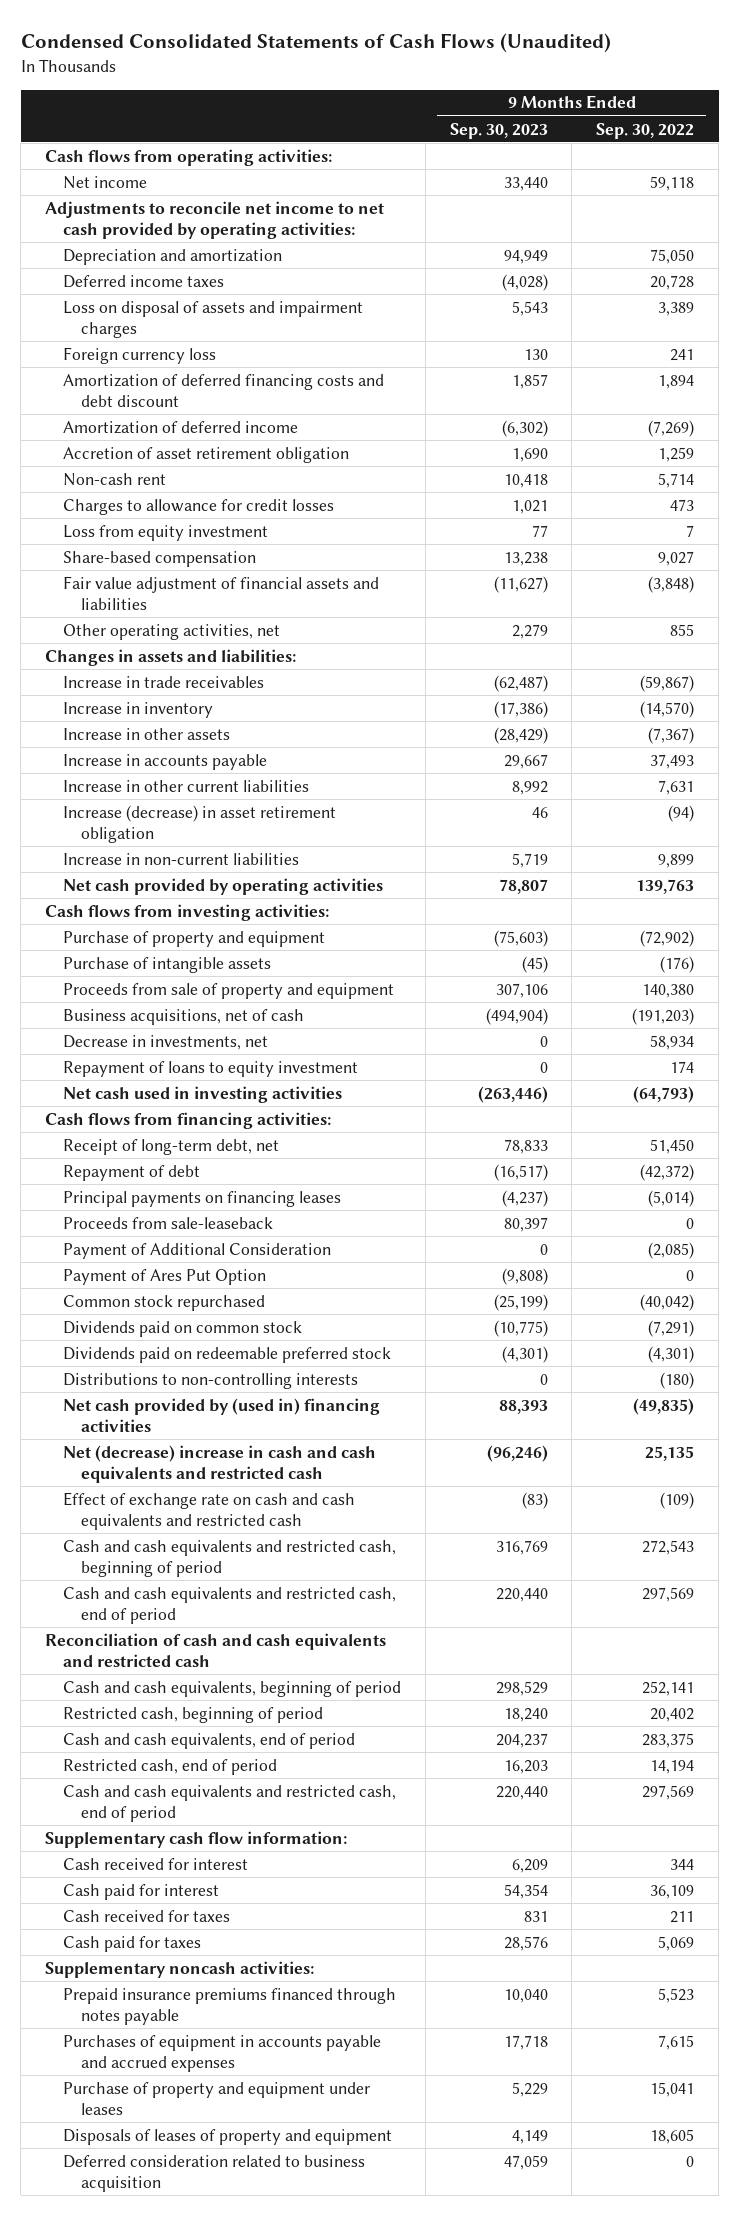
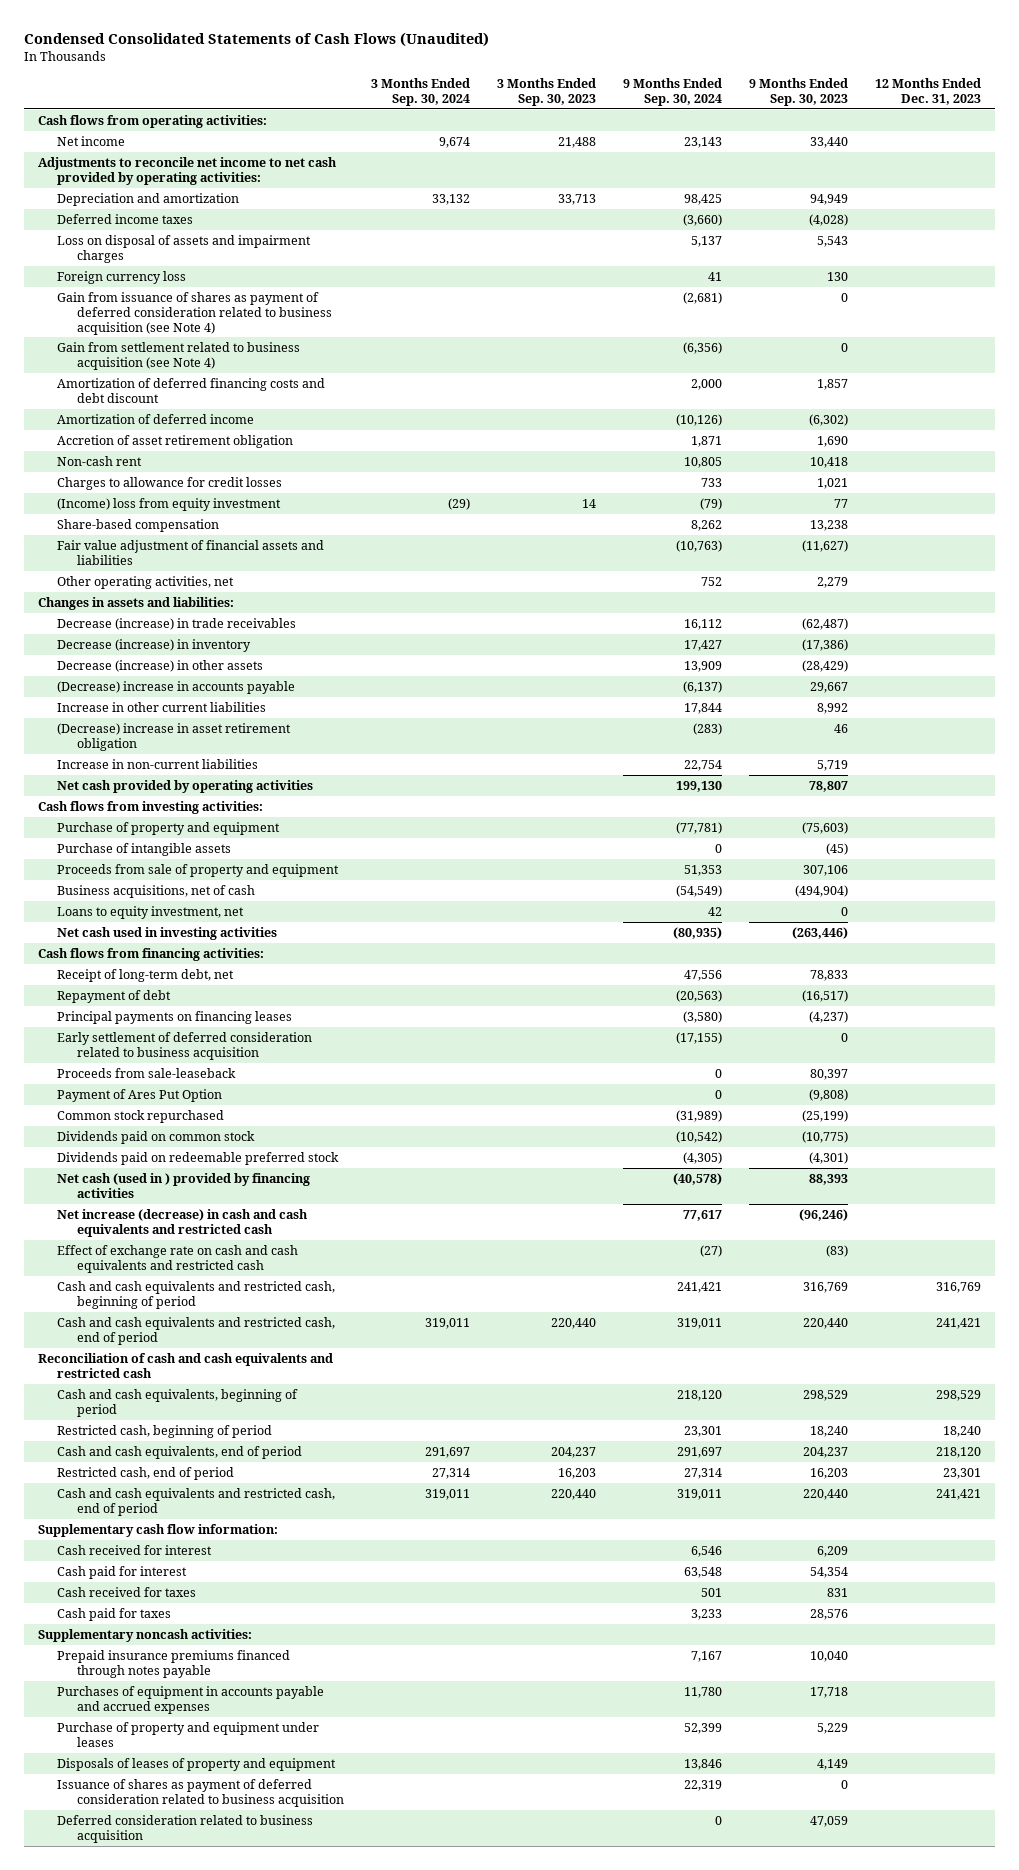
[596,122,695,139] Sep. 30, 2022 -> none
none -> [371,78,471,107] 3 Months Ended Sep. 30, 2024
none -> [497,78,597,107] 3 Months Ended Sep. 30, 2023
none -> [623,78,723,107] 9 Months Ended Sep. 30, 2024
none -> [875,78,982,106] 12 Months Ended Dec. 31, 2023
none -> [57,291,332,335] Gain from issuance of shares as payment of deferred consideration related to business acquisition (see Note 4)
none -> [57,341,301,370] Gain from settlement related to business acquisition (see Note 4)
[62,524,268,541] Loss from equity investment -> [57,497,282,511] (Income) loss from equity investment
[62,675,264,688] Increase in trade receivables -> [57,617,297,630] Decrease (increase) in trade receivables
[62,701,213,718] Increase in inventory -> [57,638,252,652] Decrease (increase) in inventory
[62,727,230,740] Increase in other assets -> [57,659,264,672] Decrease (increase) in other assets
[62,753,267,770] Increase in accounts payable -> [57,680,296,694] (Decrease) increase in accounts payable
[62,804,336,843] Increase (decrease) in asset retirement obligation -> [57,722,292,751] (Decrease) increase in asset retirement obligation
[62,1034,268,1050] Decrease in investments, net -> none
[62,1060,358,1077] Repayment of loans to equity investment -> [57,905,245,919] Loans to equity investment, net
none -> [57,1031,313,1060] Early settlement of deferred consideration related to business acquisition
[62,1242,331,1259] Payment of Additional Consideration -> none
[62,1372,358,1389] Distributions to non-controlling interests -> none
[62,1397,380,1432] Net cash provided by (used in) financing activities -> [57,1172,311,1198] Net cash (used in ) provided by financing activities
[62,1444,376,1483] Net (decrease) increase in cash and cash equivalents and restricted cash -> [57,1208,309,1237] Net increase (decrease) in cash and cash equivalents and restricted cash
none -> [57,1778,344,1807] Issuance of shares as payment of deferred consideration related to business acquisition

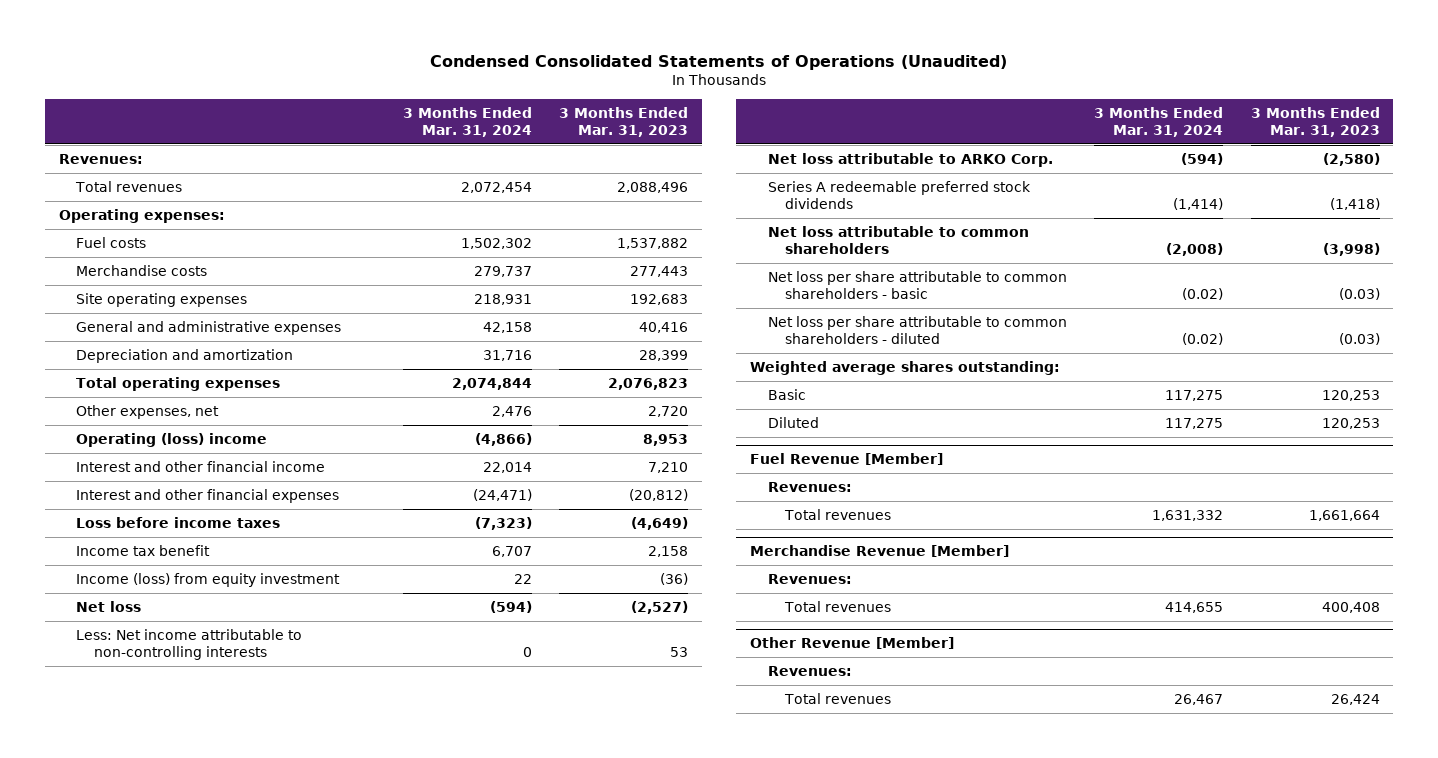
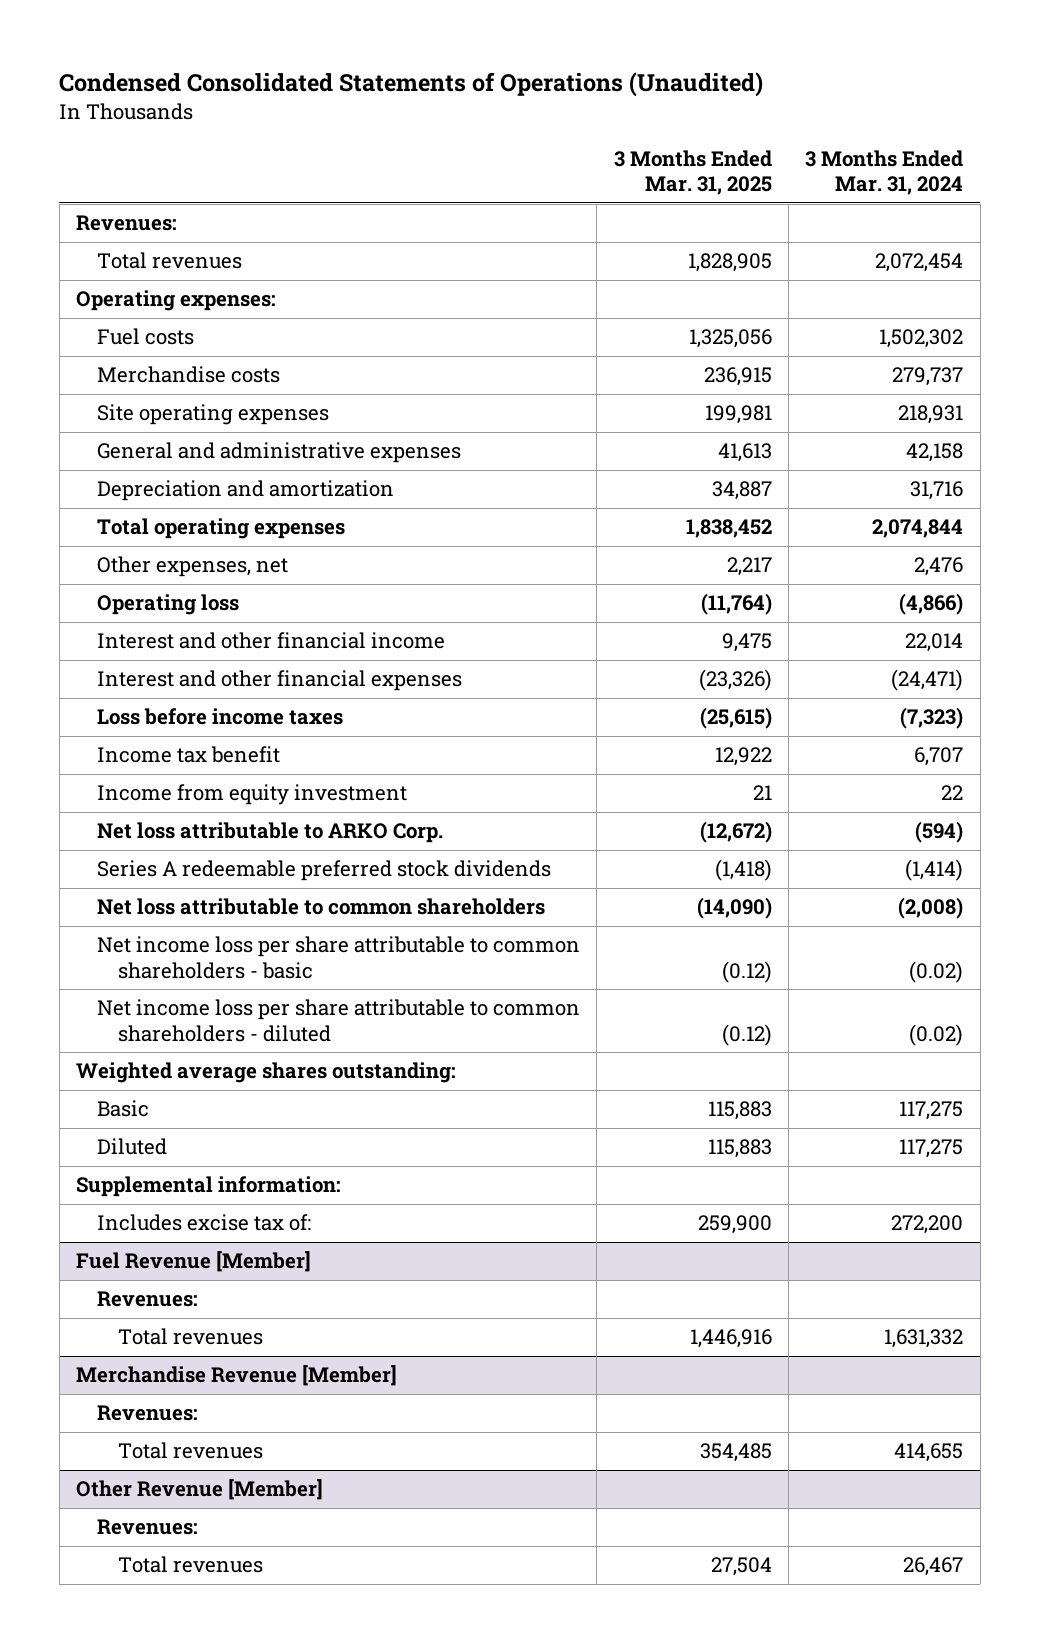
[559,106,689,138] 3 Months Ended Mar. 31, 2023 -> none
none -> [613,149,772,196] 3 Months Ended Mar. 31, 2025
[76,432,268,447] Operating (loss) income -> [97,594,240,616] Operating loss
[76,600,142,612] Net loss -> none
[76,628,303,660] Less: Net income attributable to non-controlling interests -> none
[76,572,341,587] Income (loss) from equity investment -> [97,784,408,806] Income from equity investment
[767,270,1067,299] Net loss per share attributable to common shareholders - basic -> [97,936,581,979] Net income loss per share attributable to common shareholders - basic
[767,315,1067,344] Net loss per share attributable to common shareholders - diluted -> [97,999,581,1042] Net income loss per share attributable to common shareholders - diluted
none -> [75,1176,341,1198] Supplemental information:
none -> [97,1214,312,1232] Includes excise tax of:

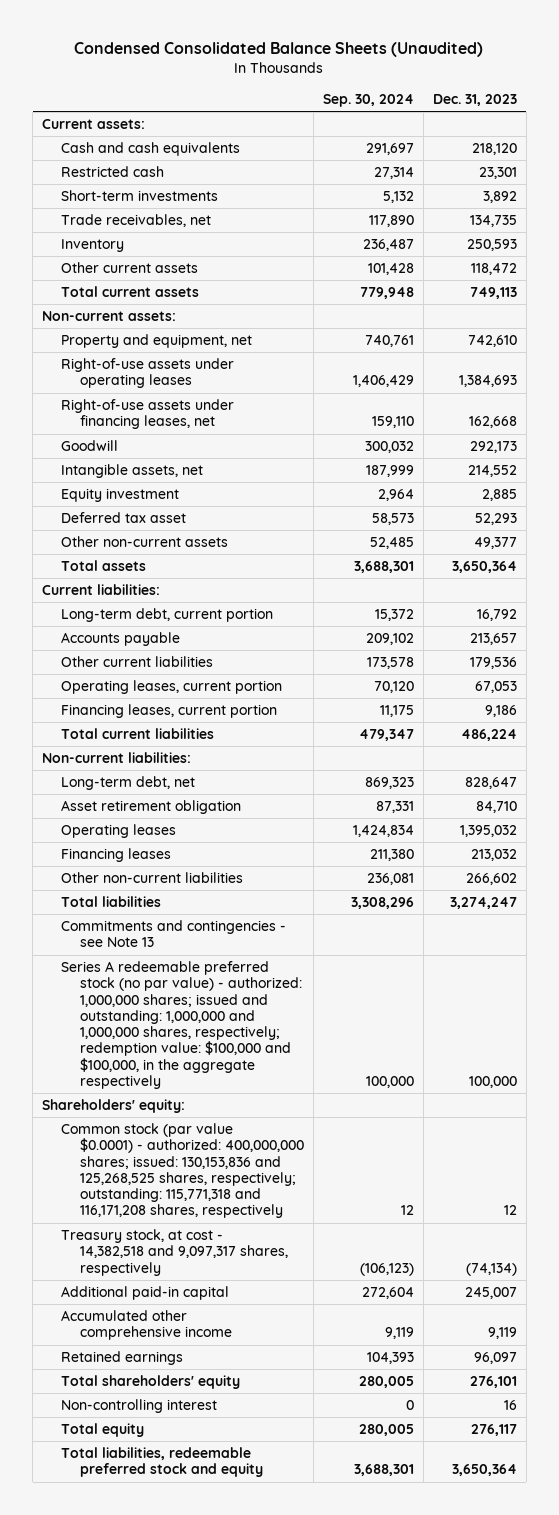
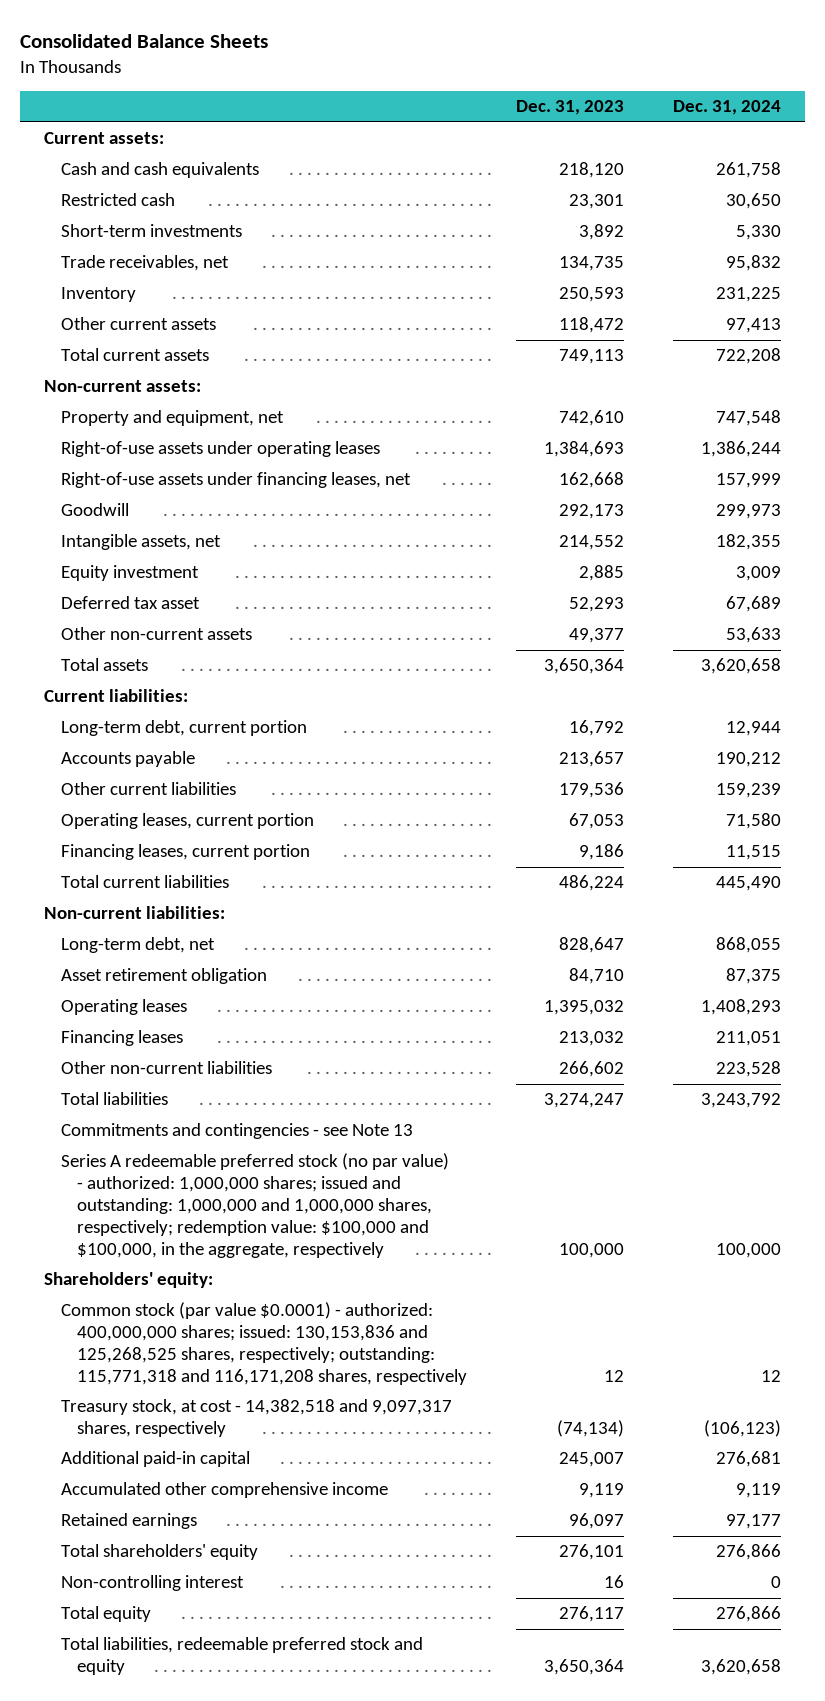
[74,42,484,58] Condensed Consolidated Balance Sheets (Unaudited) -> [19,34,268,49] Consolidated Balance Sheets
[323,94,415,108] Sep. 30, 2024 -> none
none -> [673,100,782,116] Dec. 31, 2024
[61,961,303,1089] Series A redeemable preferred stock (no par value) - authorized: 1,000,000 shares; issued and outstanding: 1,000,000 and 1,000,000 shares, respectively; redemption value: $100,000 and $100,000, in the aggregate respectively -> [60,1153,449,1258] Series A redeemable preferred stock (no par value) - authorized: 1,000,000 shares; issued and outstanding: 1,000,000 and 1,000,000 shares, respectively; redemption value: $100,000 and $100,000, in the aggregate, respectively

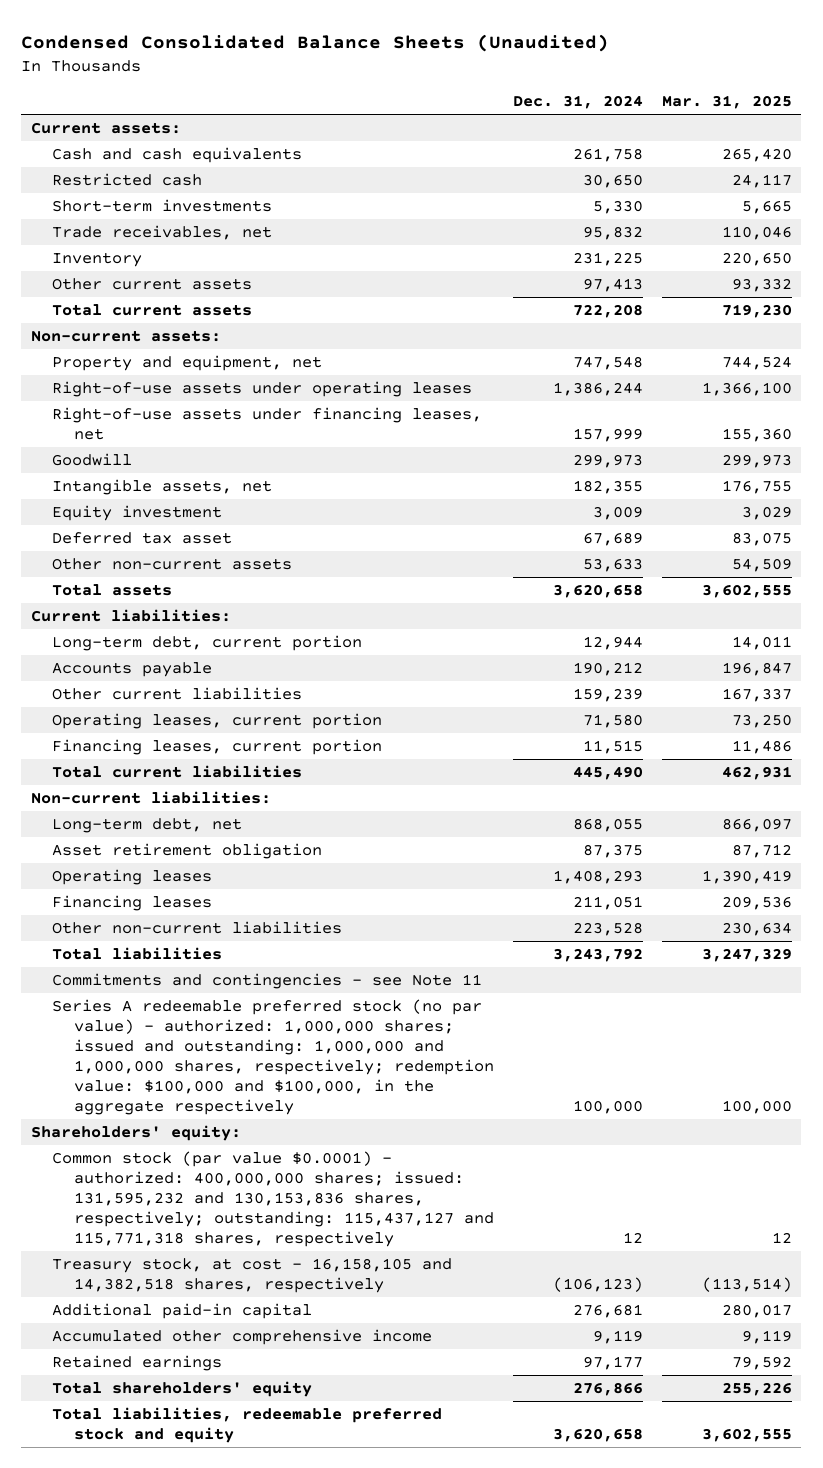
[19,34,268,49] Consolidated Balance Sheets -> [21,34,610,53] Condensed Consolidated Balance Sheets (Unaudited)
[516,100,625,116] Dec. 31, 2023 -> none
none -> [661,95,792,110] Mar. 31, 2025
[60,1123,413,1140] Commitments and contingencies - see Note 13 -> [52,973,483,990] Commitments and contingencies - see Note 11
[60,1153,449,1258] Series A redeemable preferred stock (no par value) - authorized: 1,000,000 shares; issued and outstanding: 1,000,000 and 1,000,000 shares, respectively; redemption value: $100,000 and $100,000, in the aggregate, respectively -> [52,999,494,1115] Series A redeemable preferred stock (no par value) - authorized: 1,000,000 shares; issued and outstanding: 1,000,000 and 1,000,000 shares, respectively; redemption value: $100,000 and $100,000, in the aggregate respectively
[60,1302,468,1386] Common stock (par value $0.0001) - authorized: 400,000,000 shares; issued: 130,153,836 and 125,268,525 shares, respectively; outstanding: 115,771,318 and 116,171,208 shares, respectively -> [52,1151,494,1247] Common stock (par value $0.0001) - authorized: 400,000,000 shares; issued: 131,595,232 and 130,153,836 shares, respectively; outstanding: 115,437,127 and 115,771,318 shares, respectively
[60,1399,452,1438] Treasury stock, at cost - 14,382,518 and 9,097,317 shares, respectively -> [52,1258,453,1294] Treasury stock, at cost - 16,158,105 and 14,382,518 shares, respectively
[60,1575,244,1592] Non-controlling interest -> none
[60,1606,151,1623] Total equity -> none

